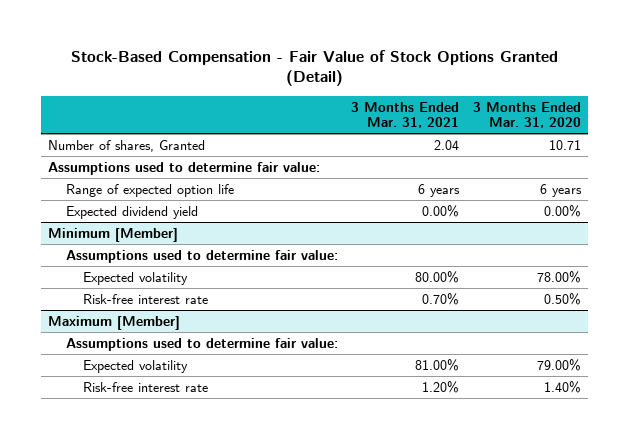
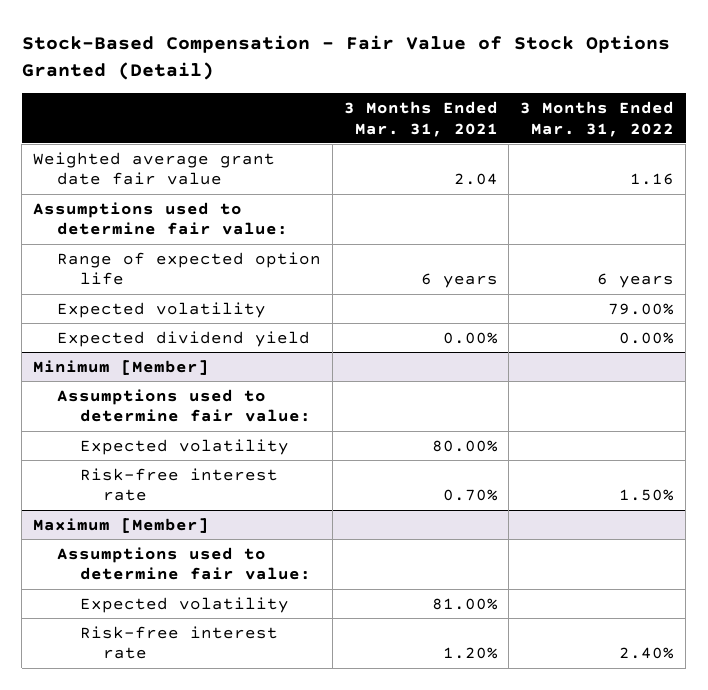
[473,101,582,129] 3 Months Ended Mar. 31, 2020 -> none
none -> [520,100,675,137] 3 Months Ended Mar. 31, 2022
[47,139,205,152] Number of shares, Granted -> [33,151,276,186] Weighted average grant date fair value
none -> [56,301,266,318] Expected volatility

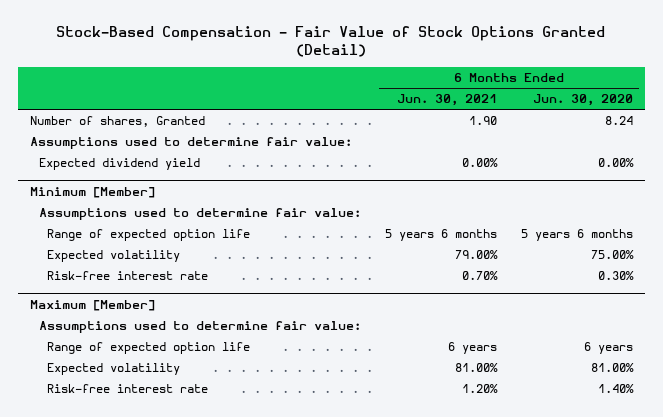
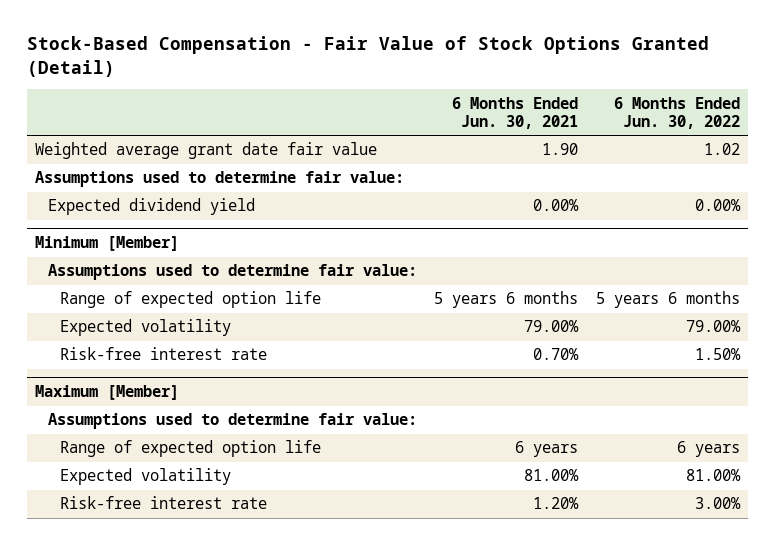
[532,94,633,107] Jun. 30, 2020 -> none
none -> [613,96,740,129] 6 Months Ended Jun. 30, 2022
[30,116,206,128] Number of shares, Granted -> [35,142,378,160] Weighted average grant date fair value

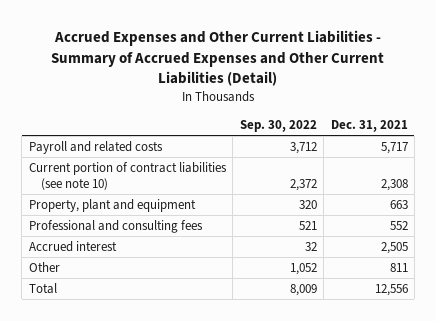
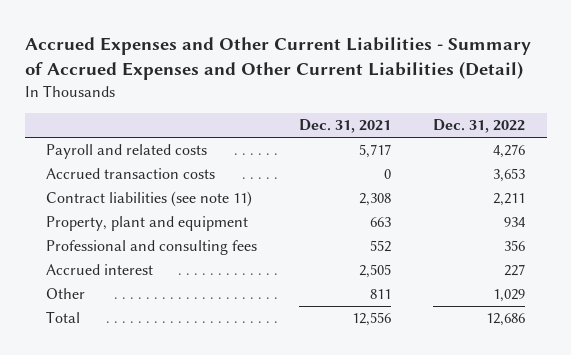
[239,120,317,133] Sep. 30, 2022 -> none
none -> [433,119,526,134] Dec. 31, 2022
none -> [45,168,215,180] Accrued transaction costs
[28,161,227,191] Current portion of contract liabilities (see note 10) -> [45,191,252,208] Contract liabilities (see note 11)

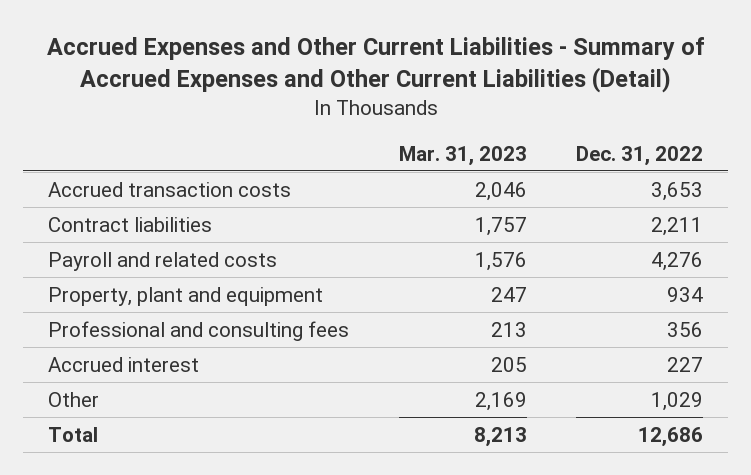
[299,119,392,134] Dec. 31, 2021 -> none
none -> [398,145,527,166] Mar. 31, 2023
[45,191,252,208] Contract liabilities (see note 11) -> [47,216,212,232] Contract liabilities
[45,144,207,160] Payroll and related costs -> [47,251,277,271] Payroll and related costs

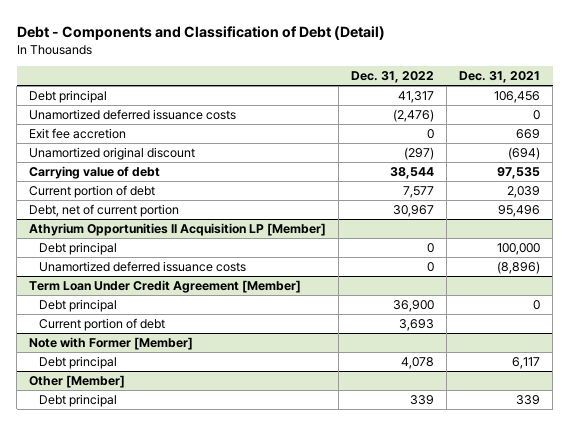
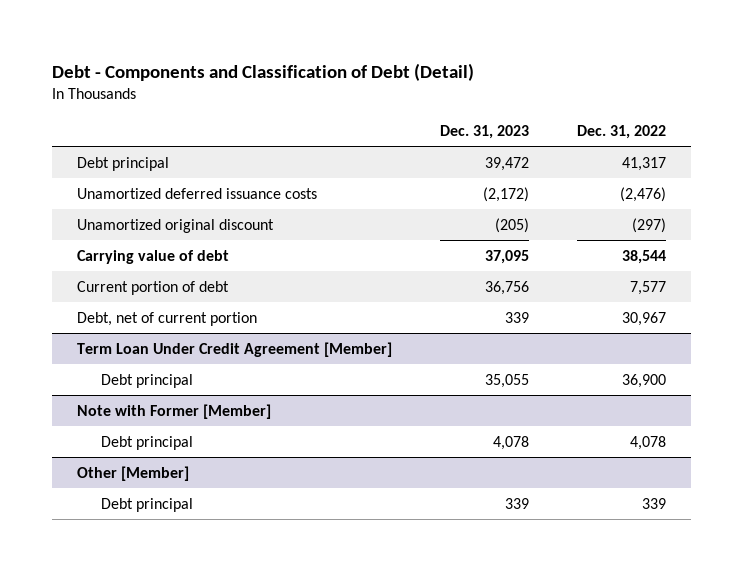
[459,71,541,84] Dec. 31, 2021 -> none
none -> [439,125,529,140] Dec. 31, 2023
[29,127,127,139] Exit fee accretion -> none
[29,222,327,236] Athyrium Opportunities II Acquisition LP [Member] -> none
[38,241,117,255] Debt principal -> none
[38,260,246,272] Unamortized deferred issuance costs -> none
[38,317,165,331] Current portion of debt -> none

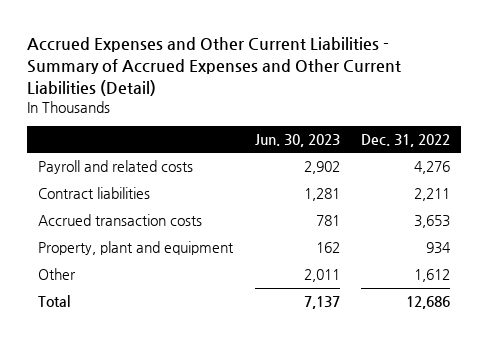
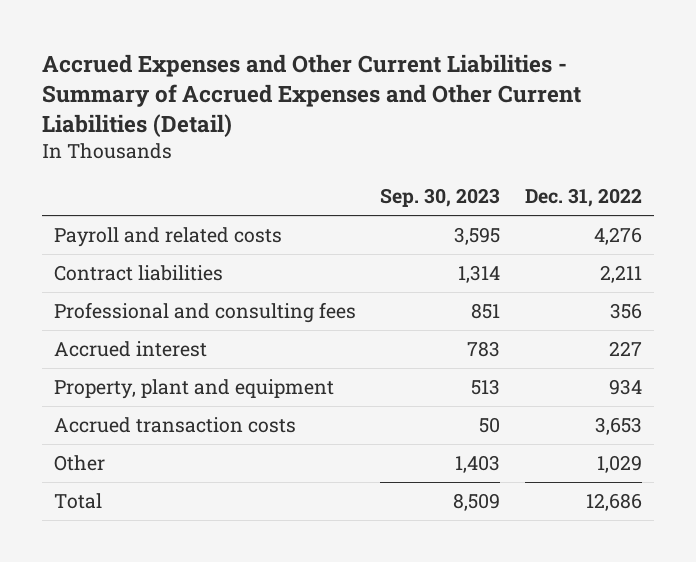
[254,133,340,147] Jun. 30, 2023 -> none
none -> [380,188,501,208] Sep. 30, 2023
none -> [53,301,356,323] Professional and consulting fees
none -> [53,340,207,357] Accrued interest
[38,214,203,227] Accrued transaction costs -> [53,416,296,433] Accrued transaction costs
[414,269,451,283] 1,612 -> [596,454,642,473] 1,029

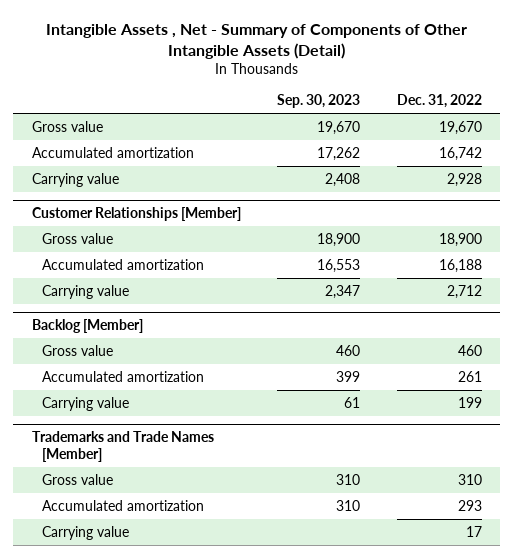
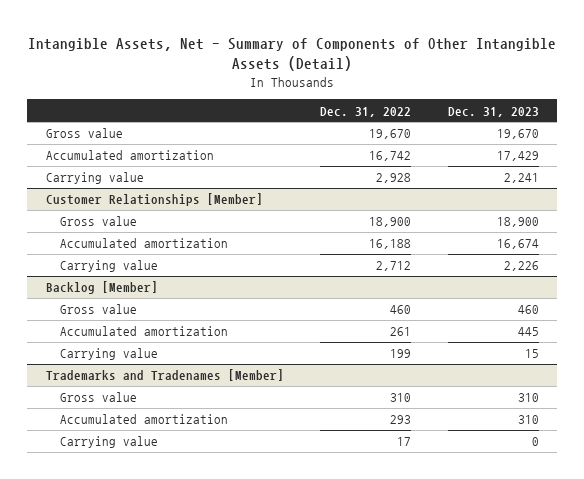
[45,23,467,59] Intangible Assets , Net - Summary of Components of Other Intangible Assets (Detail) -> [28,37,557,72] Intangible Assets, Net - Summary of Components of Other Intangible Assets (Detail)
[277,94,361,109] Sep. 30, 2023 -> none
none -> [447,106,539,117] Dec. 31, 2023
[31,431,214,462] Trademarks and Trade Names [Member] -> [45,369,284,382] Trademarks and Tradenames [Member]

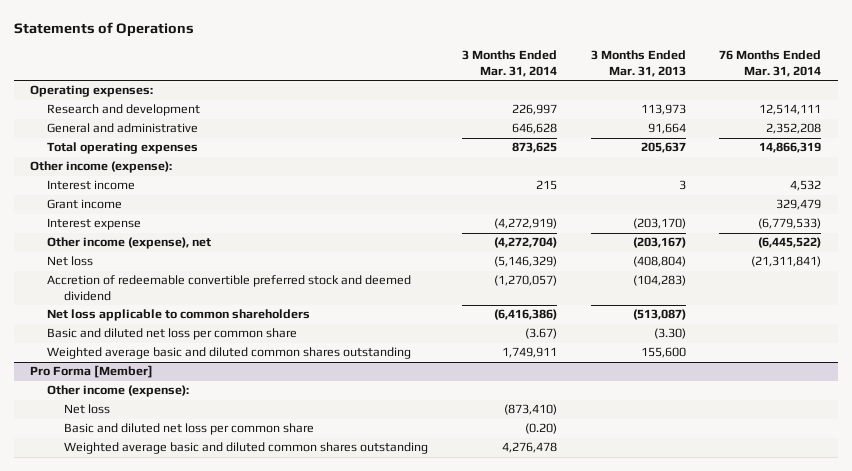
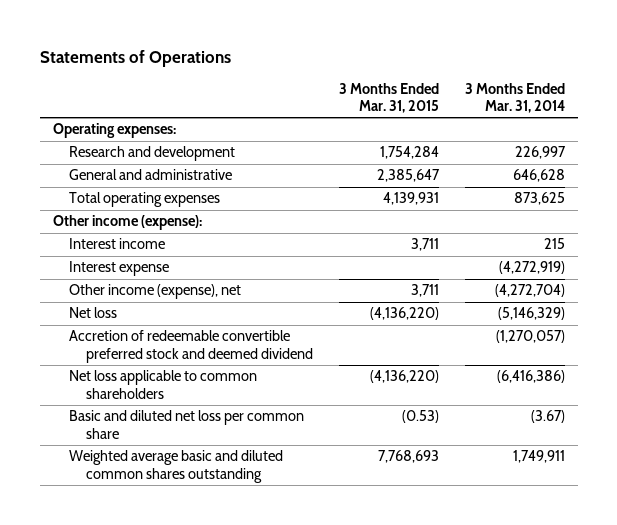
[590,50,686,77] 3 Months Ended Mar. 31, 2013 -> none
[719,50,822,77] 76 Months Ended Mar. 31, 2014 -> none
none -> [338,82,439,114] 3 Months Ended Mar. 31, 2015
[47,199,123,210] Grant income -> none
[30,365,154,379] Pro Forma [Member] -> none
[47,385,190,398] Other income (expense): -> none
[64,404,111,415] Net loss -> none
[64,423,315,436] Basic and diluted net loss per common share -> none
[64,442,429,455] Weighted average basic and diluted common shares outstanding -> none

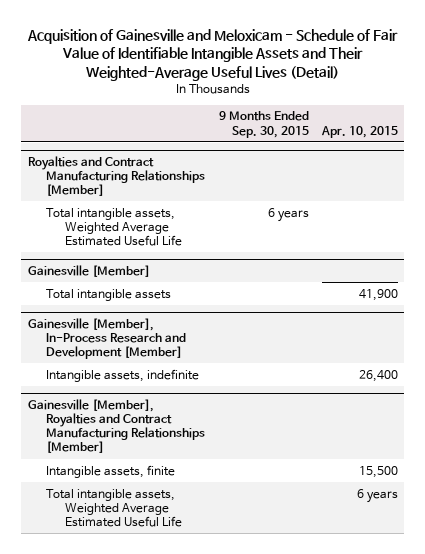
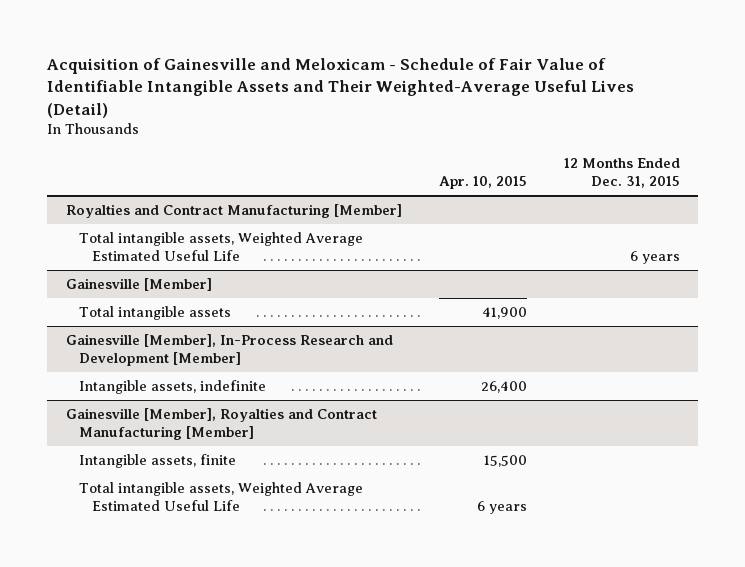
[218,111,309,138] 9 Months Ended Sep. 30, 2015 -> none
none -> [563,158,680,189] 12 Months Ended Dec. 31, 2015
[27,155,206,197] Royalties and Contract Manufacturing Relationships [Member] -> [65,204,402,219] Royalties and Contract Manufacturing [Member]
[27,398,206,454] Gainesville [Member], Royalties and Contract Manufacturing Relationships [Member] -> [65,408,377,441] Gainesville [Member], Royalties and Contract Manufacturing [Member]

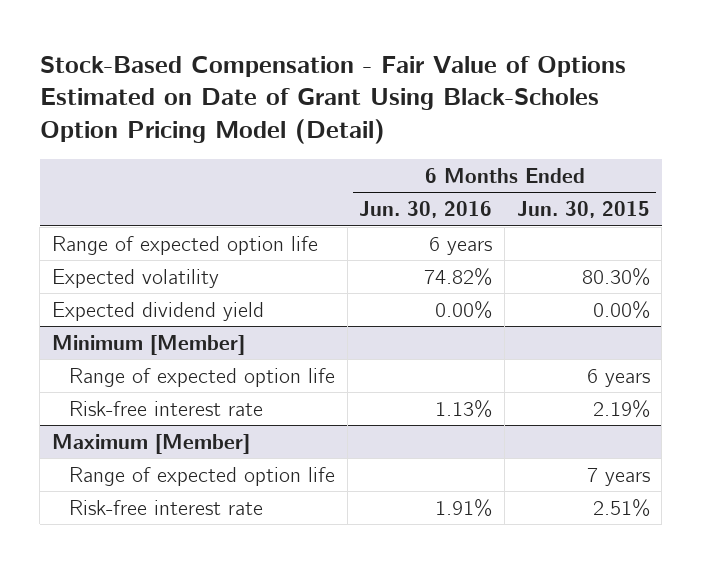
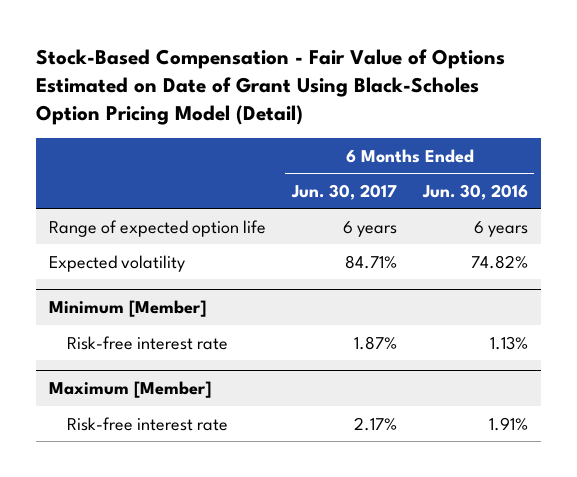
[516,201,650,219] Jun. 30, 2015 -> none
none -> [290,183,397,200] Jun. 30, 2017
[51,301,264,321] Expected dividend yield -> none
[69,367,336,387] Range of expected option life -> none
[69,466,336,486] Range of expected option life -> none

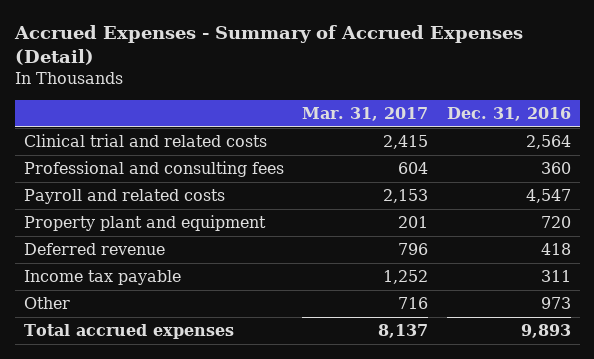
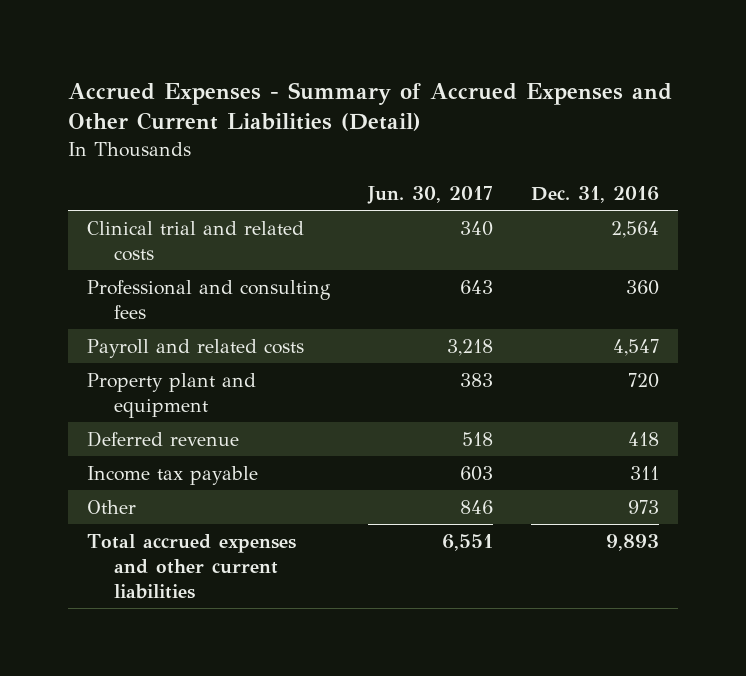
[13,24,523,65] Accrued Expenses - Summary of Accrued Expenses (Detail) -> [68,81,673,132] Accrued Expenses - Summary of Accrued Expenses and Other Current Liabilities (Detail)
[302,106,429,121] Mar. 31, 2017 -> none
none -> [367,185,494,204] Jun. 30, 2017
[23,324,234,340] Total accrued expenses -> [87,534,297,599] Total accrued expenses and other current liabilities

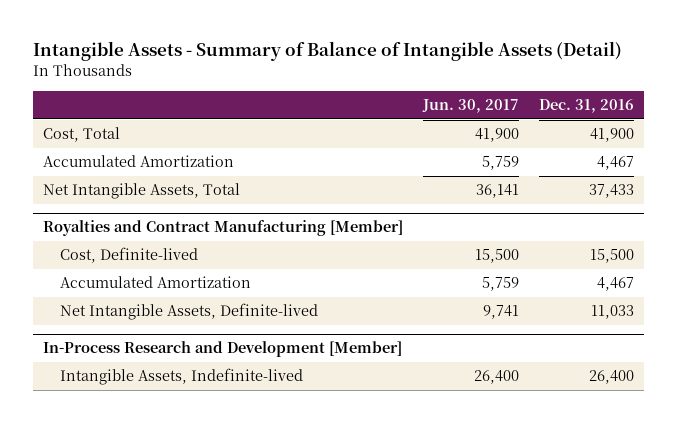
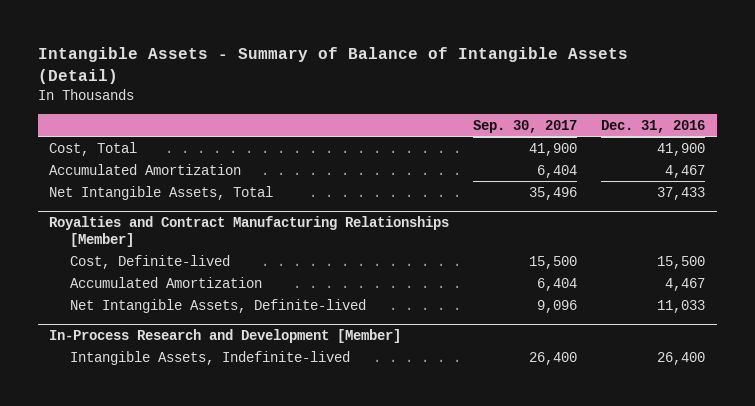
[422,99,520,114] Jun. 30, 2017 -> none
none -> [473,119,578,133] Sep. 30, 2017
[43,220,404,237] Royalties and Contract Manufacturing [Member] -> [49,216,450,247] Royalties and Contract Manufacturing Relationships [Member]

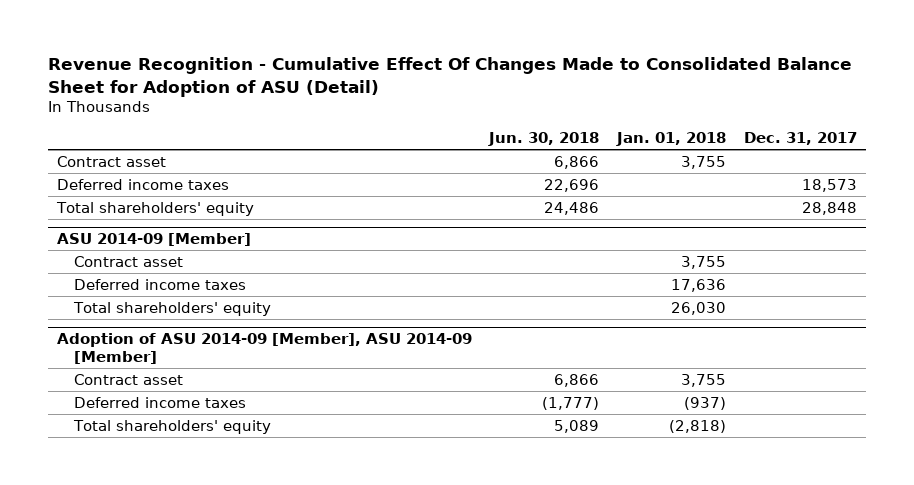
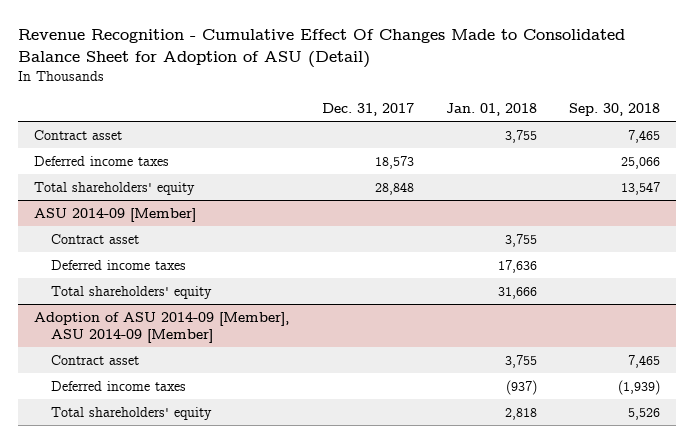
[488,132,600,147] Jun. 30, 2018 -> none
none -> [569,103,661,117] Sep. 30, 2018
[671,301,727,315] 26,030 -> [497,286,537,299] 31,666
[669,419,727,433] (2,818) -> [504,407,537,420] 2,818

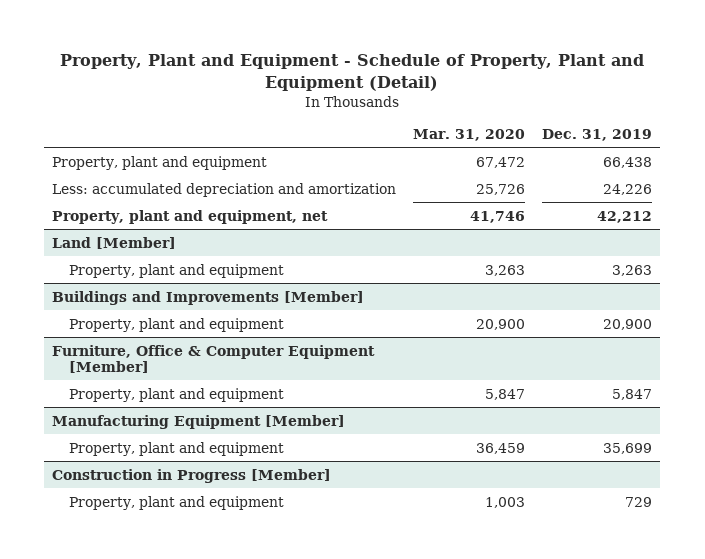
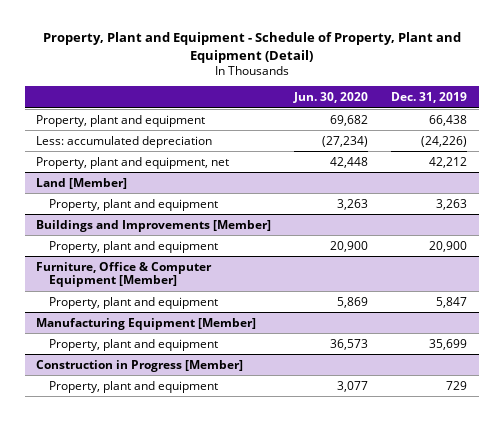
[413,129,526,142] Mar. 31, 2020 -> none
none -> [293,92,369,104] Jun. 30, 2020
[52,182,397,197] Less: accumulated depreciation and amortization -> [36,135,213,148] Less: accumulated depreciation
[603,183,653,195] 24,226 -> [421,135,468,147] (24,226)

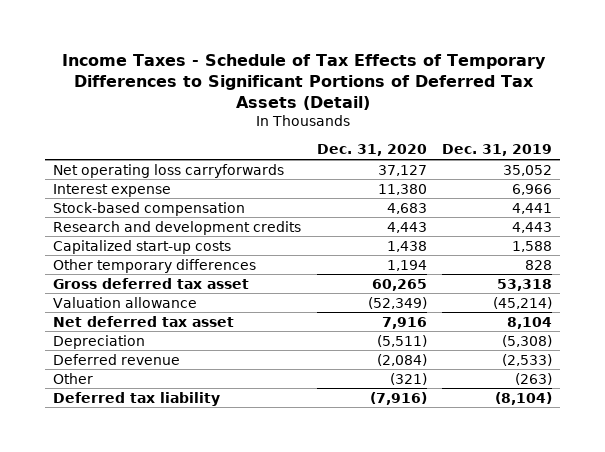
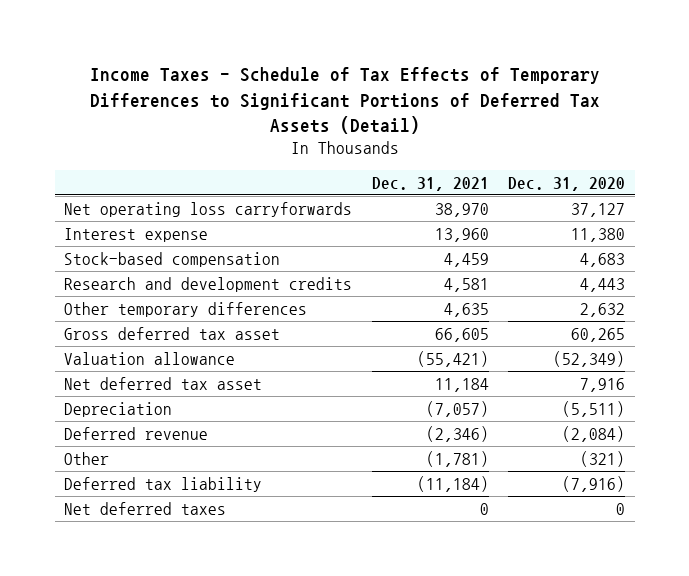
[442,144,553,157] Dec. 31, 2019 -> none
none -> [371,176,489,191] Dec. 31, 2021
[53,239,232,254] Capitalized start-up costs -> none
[386,259,427,271] 1,194 -> [580,302,626,317] 2,632
none -> [64,501,227,515] Net deferred taxes

